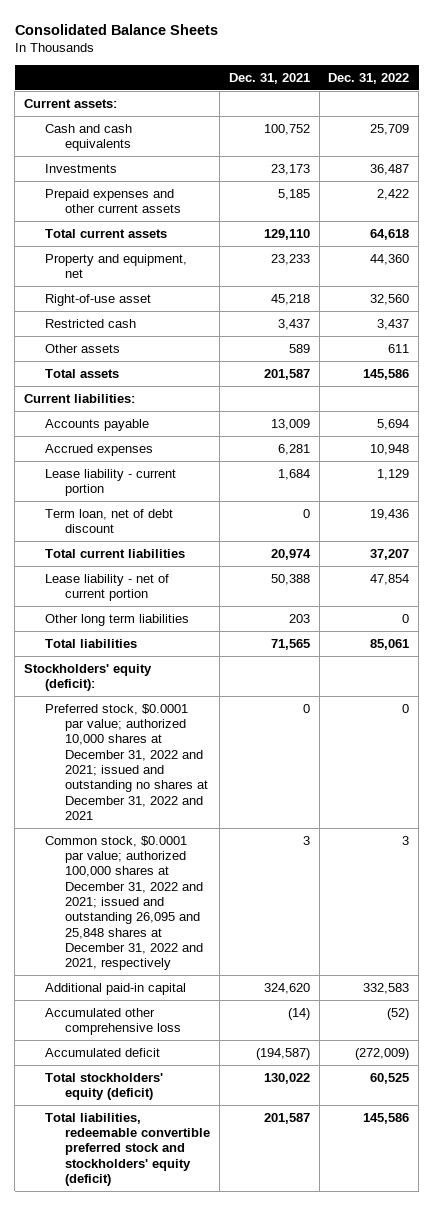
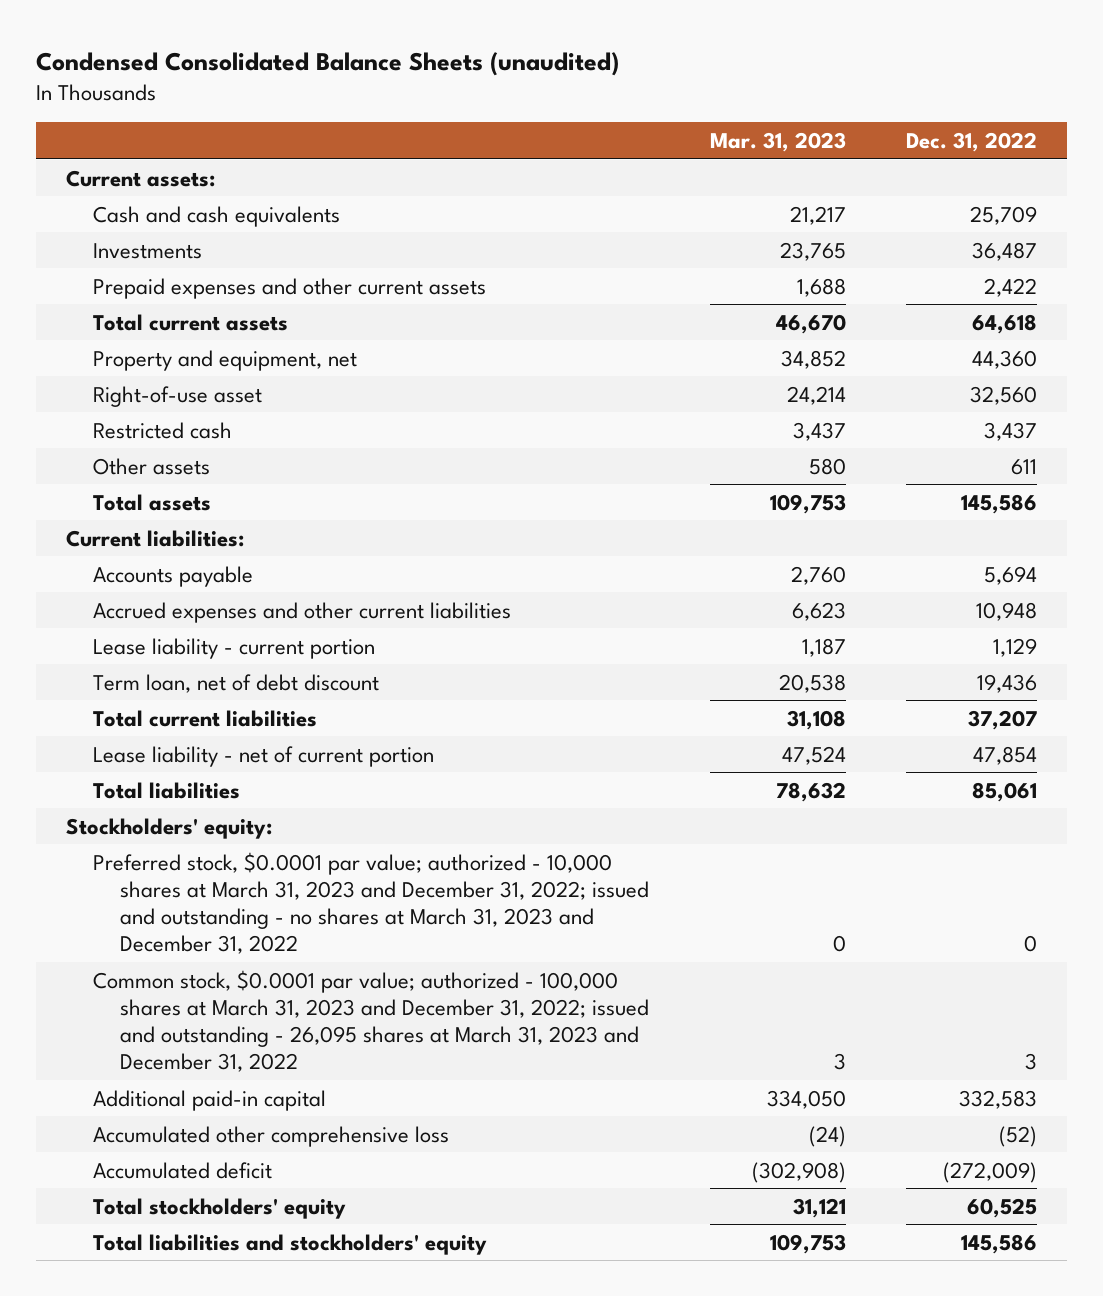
[14,23,218,35] Consolidated Balance Sheets -> [35,52,619,77] Condensed Consolidated Balance Sheets (unaudited)
[228,72,310,84] Dec. 31, 2021 -> none
none -> [709,132,846,153] Mar. 31, 2023
[44,443,153,456] Accrued expenses -> [93,601,512,623] Accrued expenses and other current liabilities
[44,613,189,626] Other long term liabilities -> none
[24,663,153,692] Stockholders' equity (deficit): -> [65,817,272,839] Stockholders' equity:
[44,703,208,820] Preferred stock, $0.0001 par value; authorized 10,000 shares at December 31, 2022 and 2021; issued and outstanding no shares at December 31, 2022 and 2021 -> [93,851,650,955] Preferred stock, $0.0001 par value; authorized - 10,000 shares at March 31, 2023 and December 31, 2022; issued and outstanding - no shares at March 31, 2023 and December 31, 2022
[44,835,203,971] Common stock, $0.0001 par value; authorized 100,000 shares at December 31, 2022 and 2021; issued and outstanding 26,095 and 25,848 shares at December 31, 2022 and 2021, respectively -> [93,969,650,1073] Common stock, $0.0001 par value; authorized - 100,000 shares at March 31, 2023 and December 31, 2022; issued and outstanding - 26,095 shares at March 31, 2023 and December 31, 2022
[44,1072,163,1101] Total stockholders' equity (deficit) -> [93,1197,347,1219] Total stockholders' equity
[44,1112,210,1187] Total liabilities, redeemable convertible preferred stock and stockholders' equity (deficit) -> [93,1233,488,1255] Total liabilities and stockholders' equity

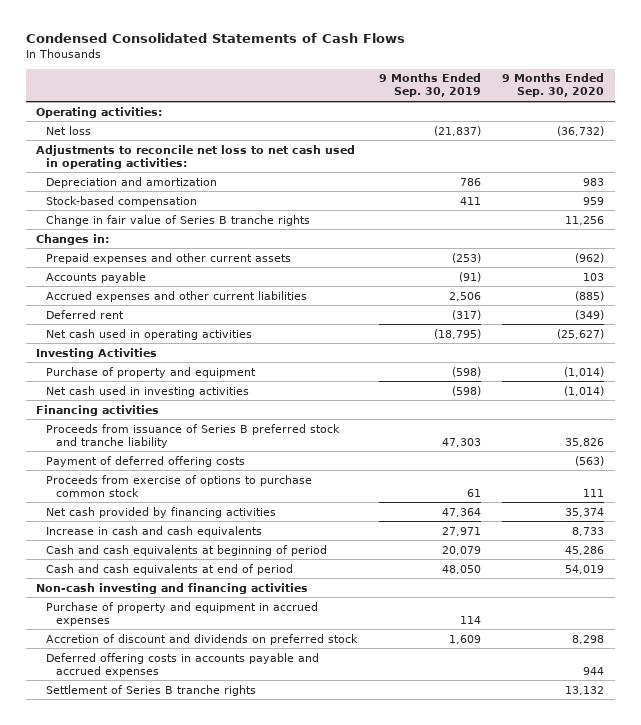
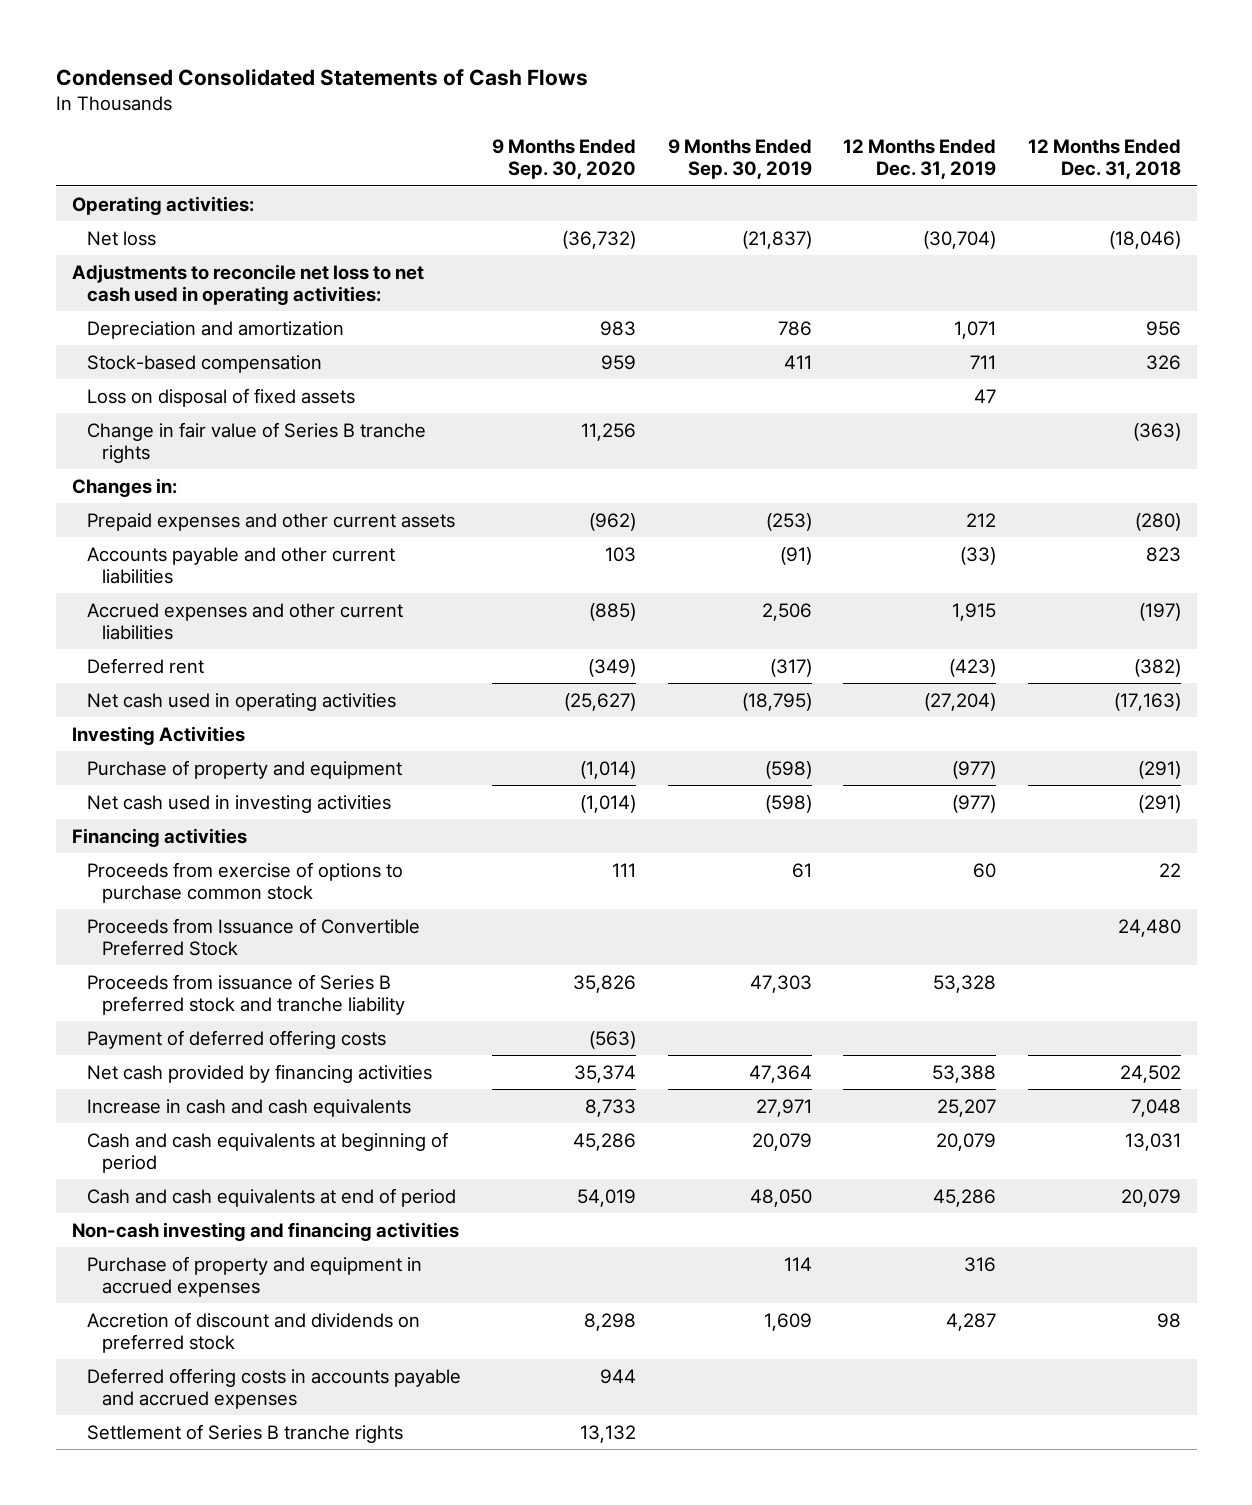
none -> [843,138,997,180] 12 Months Ended Dec. 31, 2019
none -> [1027,138,1181,180] 12 Months Ended Dec. 31, 2018
none -> [86,387,355,407] Loss on disposal of fixed assets
[46,271,147,283] Accounts payable -> [86,546,395,585] Accounts payable and other current liabilities
[46,474,313,497] Proceeds from exercise of options to purchase common stock -> [86,861,403,904] Proceeds from exercise of options to purchase common stock
none -> [86,917,420,957] Proceeds from Issuance of Convertible Preferred Stock

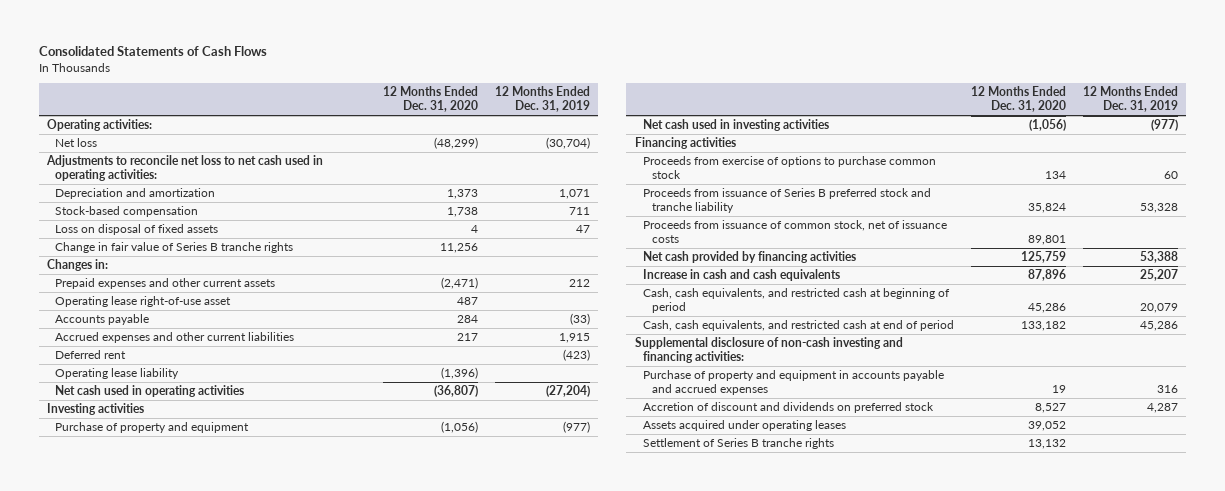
[55,67,588,86] Condensed Consolidated Statements of Cash Flows -> [38,46,267,57] Consolidated Statements of Cash Flows
[492,138,637,180] 9 Months Ended Sep. 30, 2020 -> none
[667,138,812,180] 9 Months Ended Sep. 30, 2019 -> none
[1027,138,1181,180] 12 Months Ended Dec. 31, 2018 -> none
none -> [383,86,479,113] 12 Months Ended Dec. 31, 2020
none -> [55,296,232,308] Operating lease right-of-use asset
[86,546,395,585] Accounts payable and other current liabilities -> [55,314,150,326] Accounts payable
none -> [55,368,180,380] Operating lease liability
[71,725,245,745] Investing Activities -> [46,403,144,416] Investing activities
[86,917,420,957] Proceeds from Issuance of Convertible Preferred Stock -> none
[86,1029,386,1049] Payment of deferred offering costs -> none
none -> [643,220,948,244] Proceeds from issuance of common stock, net of issuance costs
[86,1131,448,1174] Cash and cash equivalents at beginning of period -> [643,288,951,314] Cash, cash equivalents, and restricted cash at beginning of period
[86,1187,456,1207] Cash and cash equivalents at end of period -> [643,320,955,332] Cash, cash equivalents, and restricted cash at end of period
[71,1221,459,1241] Non-cash investing and financing activities -> [634,337,903,364] Supplemental disclosure of non-cash investing and financing activities:
[86,1255,422,1298] Purchase of property and equipment in accrued expenses -> [643,370,945,396] Purchase of property and equipment in accounts payable and accrued expenses
[86,1367,461,1410] Deferred offering costs in accounts payable and accrued expenses -> none
none -> [643,420,847,432] Assets acquired under operating leases

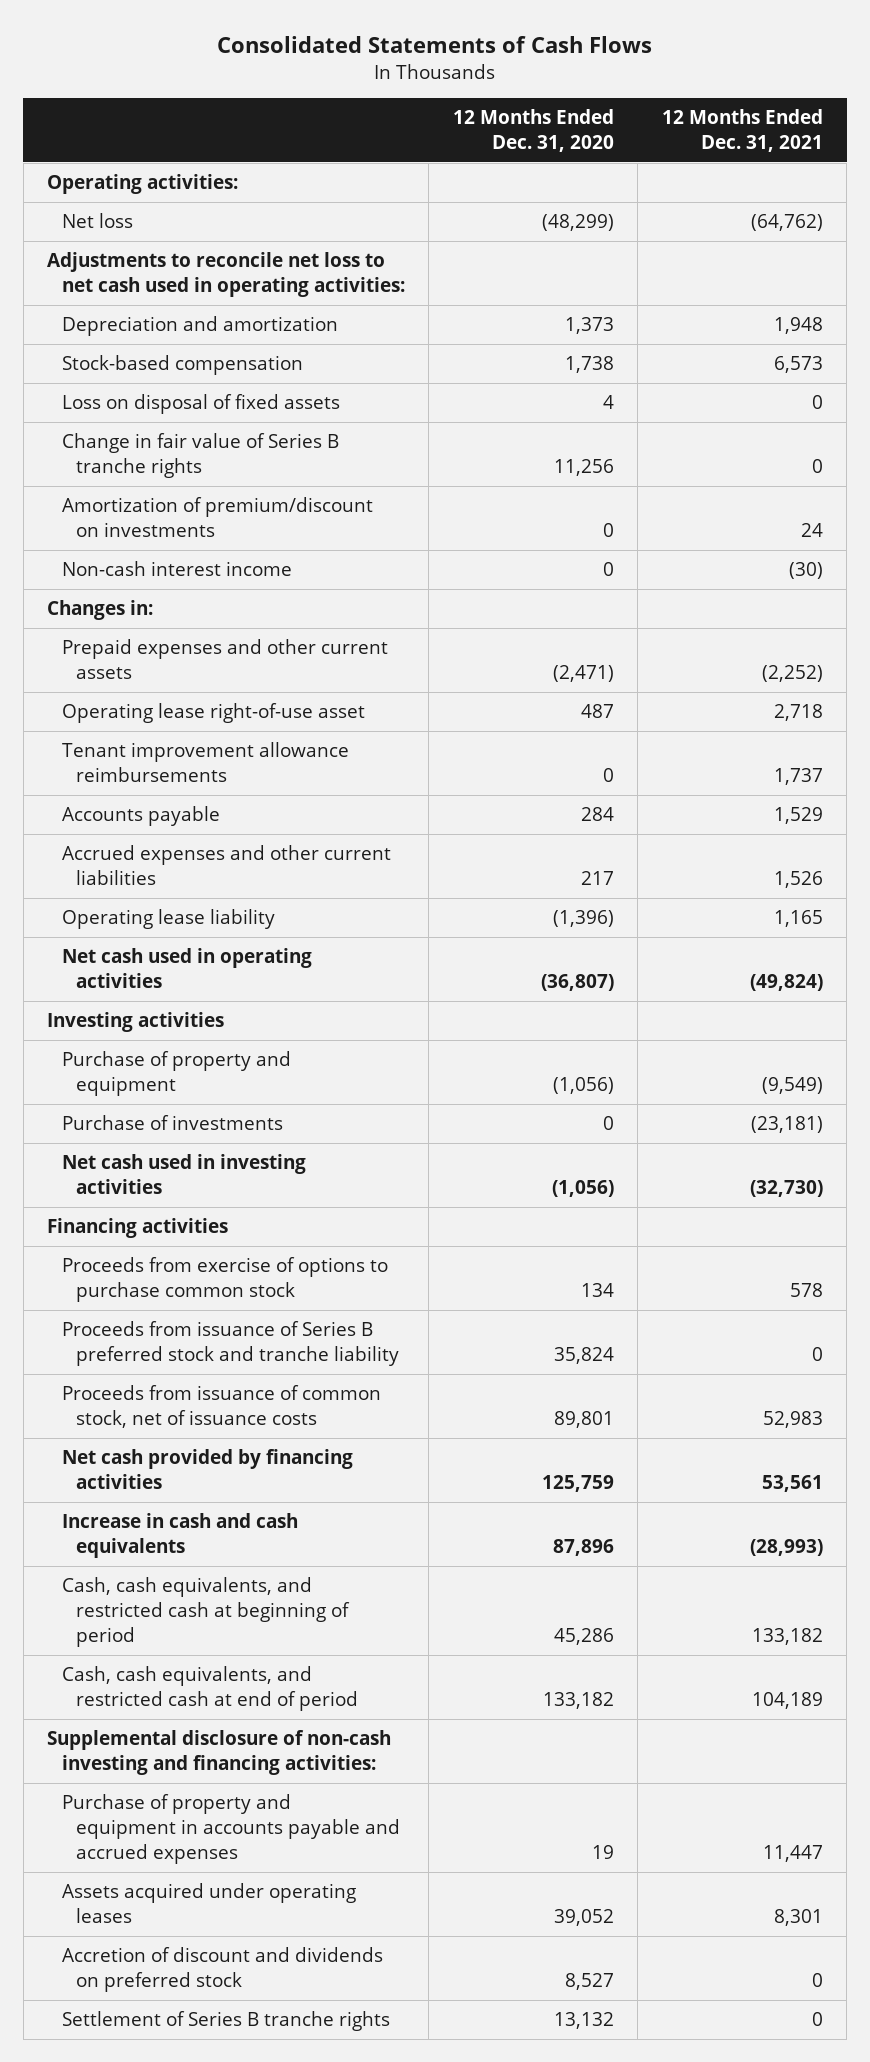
[494,86,590,113] 12 Months Ended Dec. 31, 2019 -> none
none -> [661,109,823,153] 12 Months Ended Dec. 31, 2021
none -> [61,497,373,538] Amortization of premium/discount on investments
none -> [61,561,292,577] Non-cash interest income
none -> [61,742,349,783] Tenant improvement allowance reimbursements
[55,350,127,360] Deferred rent -> none
none -> [61,1115,283,1131] Purchase of investments
[643,402,935,414] Accretion of discount and dividends on preferred stock -> [61,1947,383,1993] Accretion of discount and dividends on preferred stock

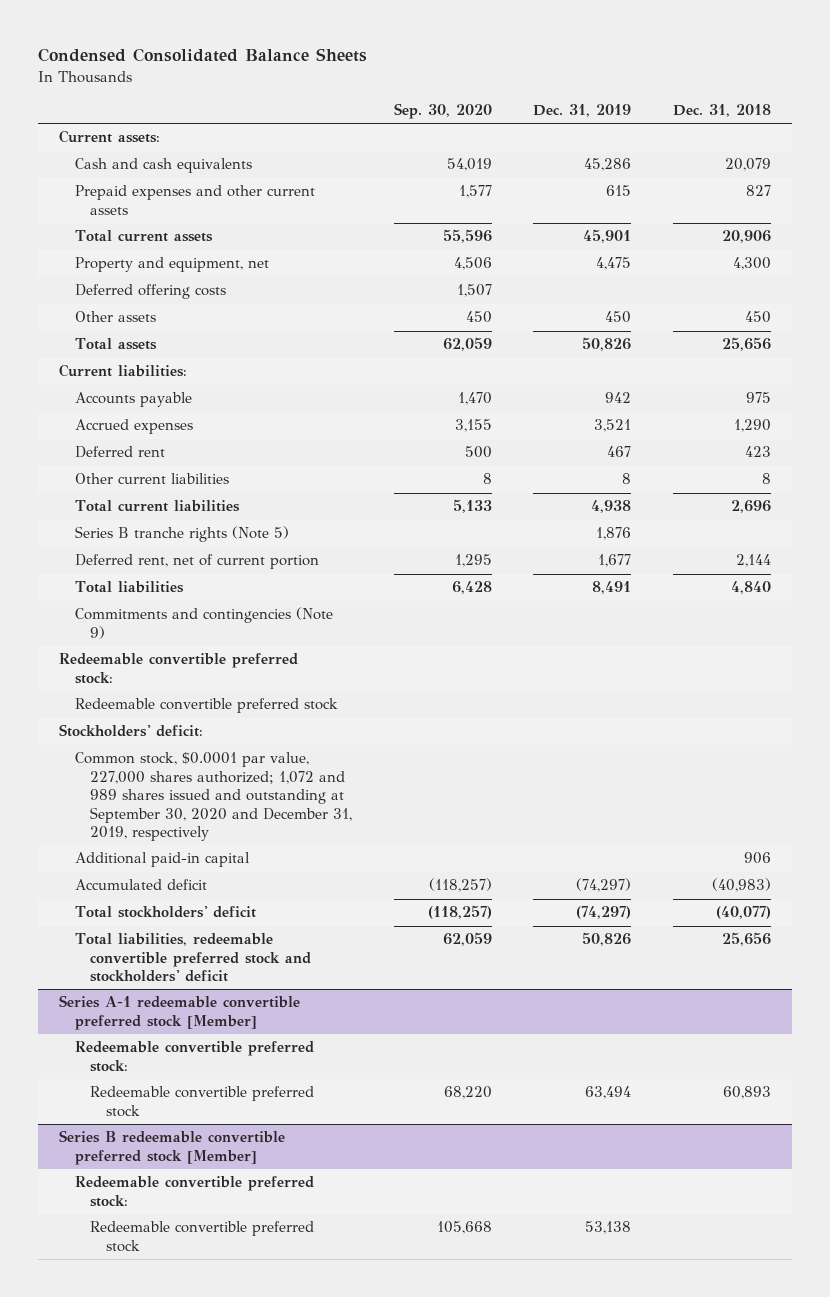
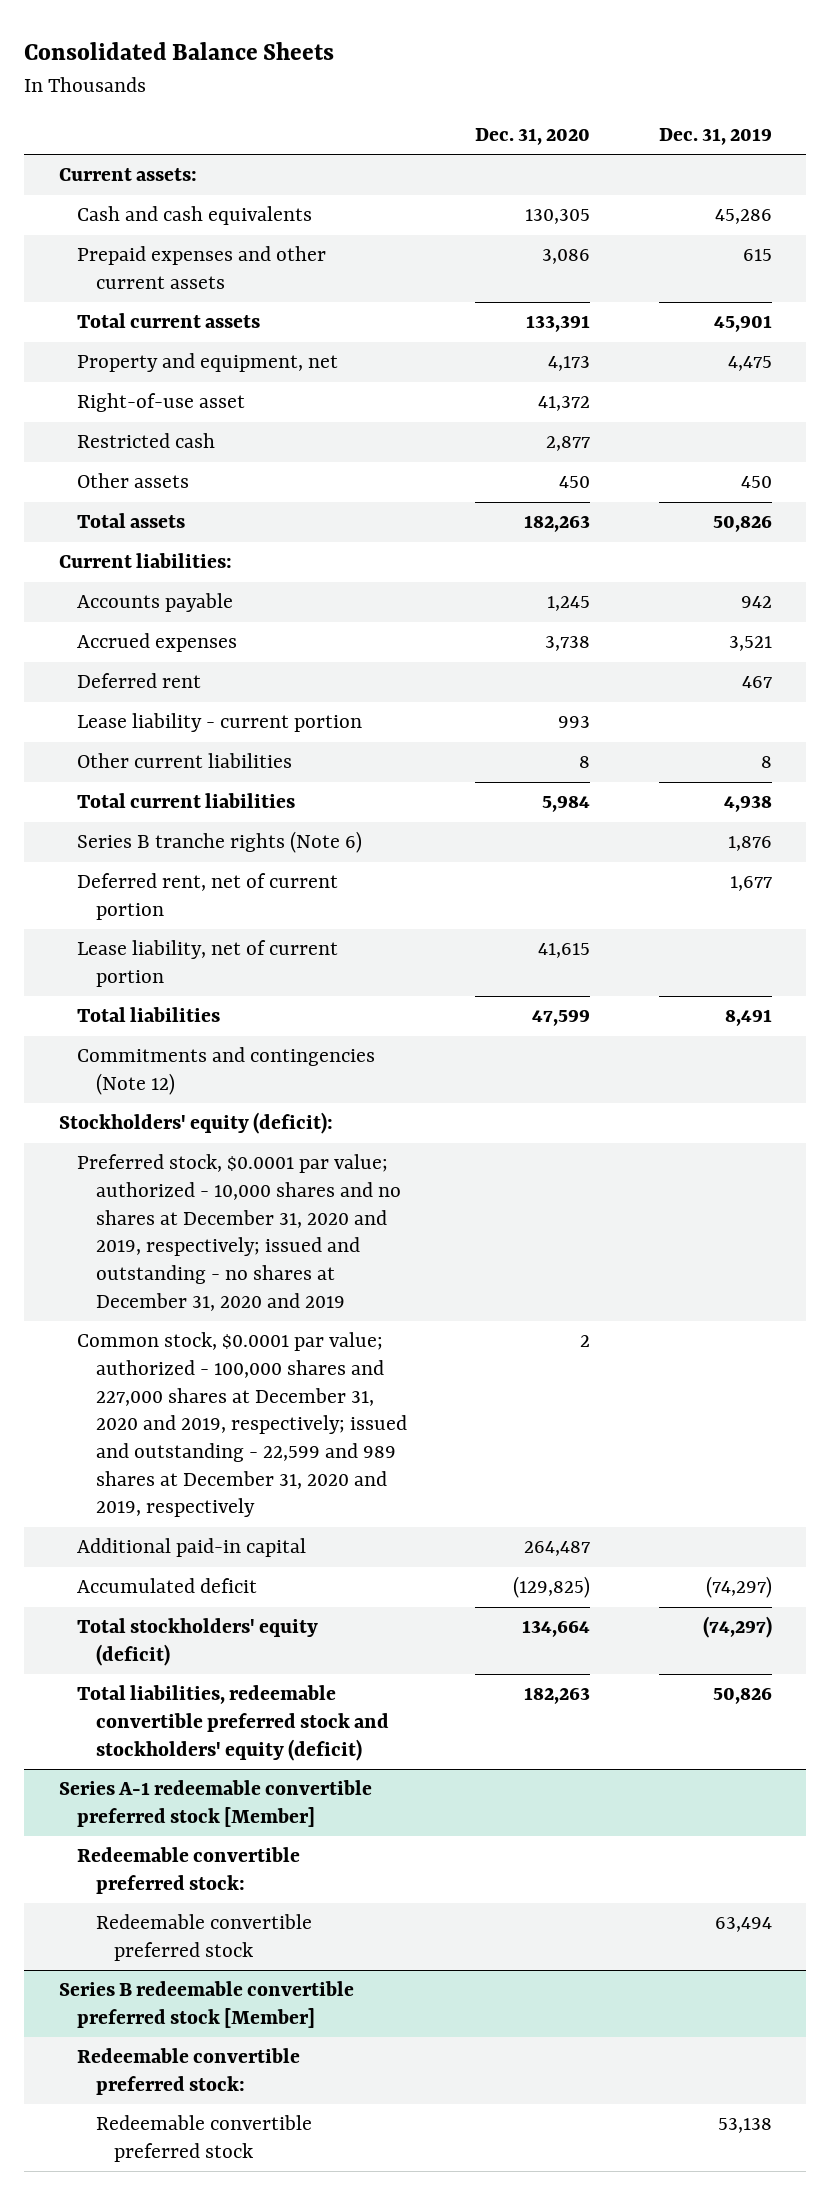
[38,48,368,63] Condensed Consolidated Balance Sheets -> [24,42,335,61] Consolidated Balance Sheets
[393,103,492,120] Sep. 30, 2020 -> none
[673,104,772,118] Dec. 31, 2018 -> none
none -> [475,128,591,146] Dec. 31, 2020
[74,284,226,300] Deferred offering costs -> none
none -> [77,393,246,413] Right-of-use asset
none -> [77,433,216,449] Restricted cash
none -> [77,713,363,733] Lease liability - current portion
[74,526,289,543] Series B tranche rights (Note 5) -> [77,831,363,854] Series B tranche rights (Note 6)
none -> [77,940,339,988] Lease liability, net of current portion
[58,653,298,684] Redeemable convertible preferred stock: -> none
[74,698,338,714] Redeemable convertible preferred stock -> none
[74,607,333,639] Commitments and contingencies (Note 9) -> [77,1047,376,1096] Commitments and contingencies (Note 12)
[58,724,203,738] Stockholders' deficit: -> [58,1112,333,1135] Stockholders' equity (deficit):
none -> [77,1154,401,1311] Preferred stock, $0.0001 par value; authorized - 10,000 shares and no shares at December 31, 2020 and 2019, respectively; issued and outstanding - no shares at December 31, 2020 and 2019
[74,752,353,842] Common stock, $0.0001 par value, 227,000 shares authorized; 1,072 and 989 shares issued and outstanding at September 30, 2020 and December 31, 2019, respectively -> [77,1332,407,1518] Common stock, $0.0001 par value; authorized - 100,000 shares and 227,000 shares at December 31, 2020 and 2019, respectively; issued and outstanding - 22,599 and 989 shares at December 31, 2020 and 2019, respectively
[74,906,256,919] Total stockholders' deficit -> [77,1618,319,1667] Total stockholders' equity (deficit)
[74,933,312,983] Total liabilities, redeemable convertible preferred stock and stockholders' deficit -> [77,1685,389,1761] Total liabilities, redeemable convertible preferred stock and stockholders' equity (deficit)

